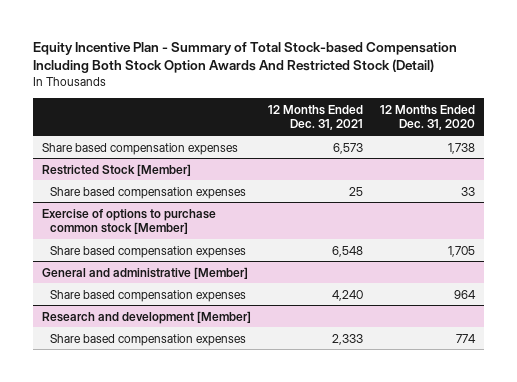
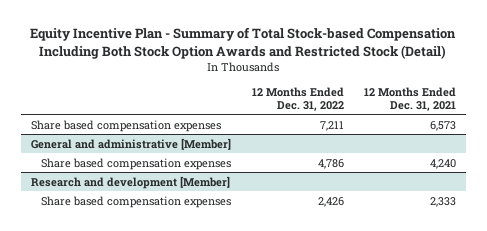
[33,41,458,74] Equity Incentive Plan - Summary of Total Stock-based Compensation Including Both Stock Option Awards And Restricted Stock (Detail) -> [30,27,457,59] Equity Incentive Plan - Summary of Total Stock-based Compensation Including Both Stock Option Awards and Restricted Stock (Detail)
[379,104,475,131] 12 Months Ended Dec. 31, 2020 -> none
none -> [251,86,344,111] 12 Months Ended Dec. 31, 2022
[41,163,191,176] Restricted Stock [Member] -> none
[50,186,247,199] Share based compensation expenses -> none
[41,208,216,234] Exercise of options to purchase common stock [Member] -> none
[50,245,247,258] Share based compensation expenses -> none

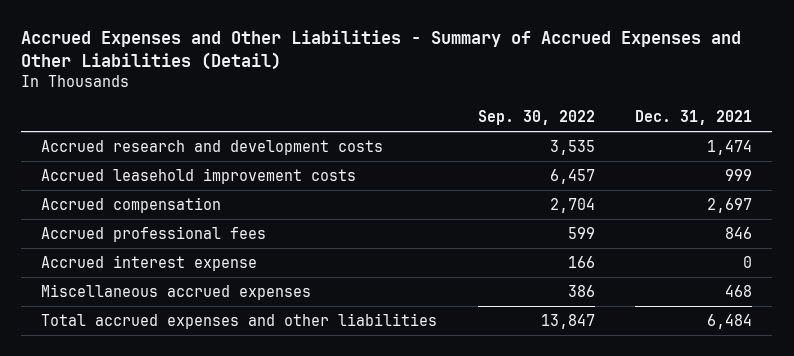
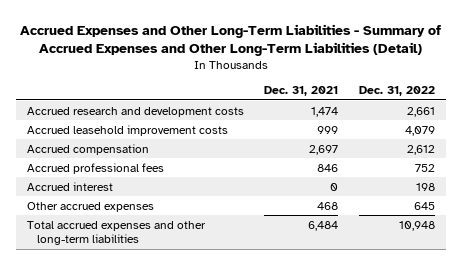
[21,30,742,71] Accrued Expenses and Other Liabilities - Summary of Accrued Expenses and Other Liabilities (Detail) -> [19,23,441,56] Accrued Expenses and Other Long-Term Liabilities - Summary of Accrued Expenses and Other Long-Term Liabilities (Detail)
[477,110,595,126] Sep. 30, 2022 -> none
none -> [359,86,436,97] Dec. 31, 2022
[41,254,258,271] Accrued interest expense -> [26,181,113,191] Accrued interest
[41,283,312,300] Miscellaneous accrued expenses -> [26,201,154,212] Other accrued expenses
[41,312,438,329] Total accrued expenses and other liabilities -> [26,220,206,246] Total accrued expenses and other long-term liabilities

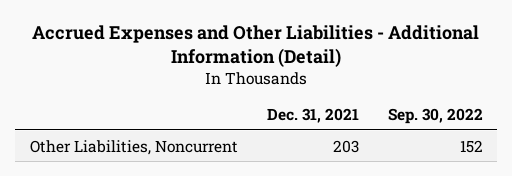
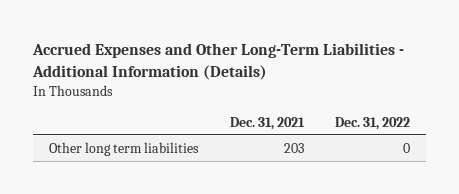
[32,25,480,68] Accrued Expenses and Other Liabilities - Additional Information (Detail) -> [32,42,405,80] Accrued Expenses and Other Long-Term Liabilities - Additional Information (Details)
[387,108,483,125] Sep. 30, 2022 -> none
none -> [335,117,411,131] Dec. 31, 2022
[29,139,238,155] Other Liabilities, Noncurrent -> [48,142,199,157] Other long term liabilities

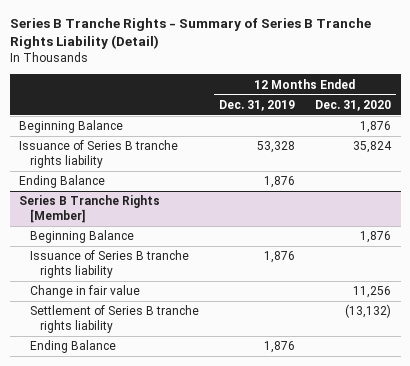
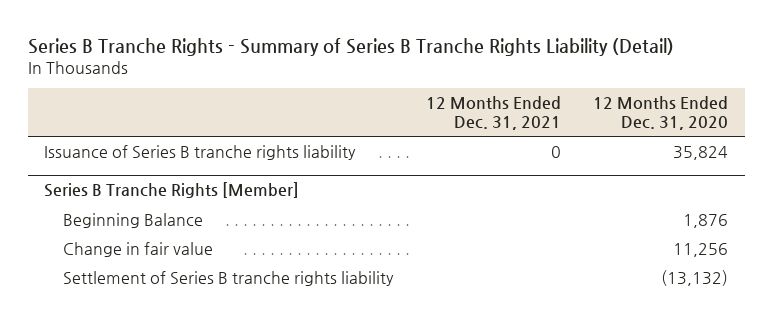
[218,99,295,111] Dec. 31, 2019 -> none
none -> [425,96,561,130] 12 Months Ended Dec. 31, 2021
[19,120,124,134] Beginning Balance -> none
[19,175,106,189] Ending Balance -> none
[29,250,189,279] Issuance of Series B tranche rights liability -> none
[29,340,116,354] Ending Balance -> none

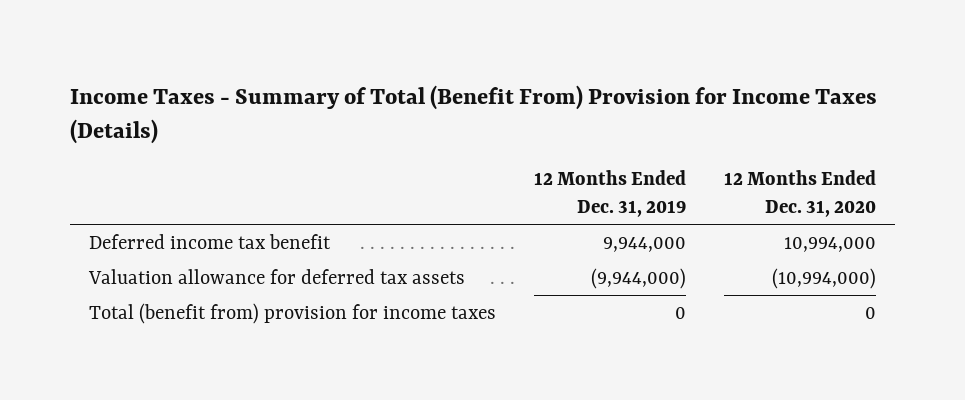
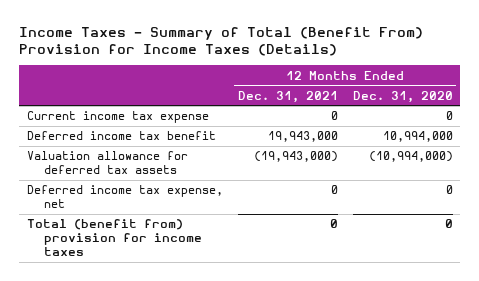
[533,169,686,217] 12 Months Ended Dec. 31, 2019 -> none
none -> [237,90,338,103] Dec. 31, 2021
none -> [26,111,209,124] Current income tax expense
none -> [26,185,223,209] Deferred income tax expense, net

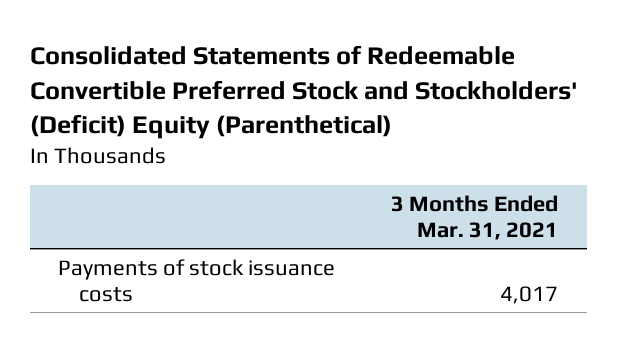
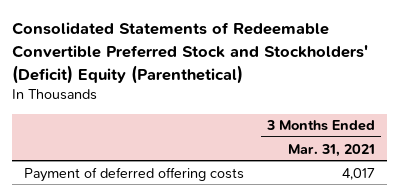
[58,259,336,302] Payments of stock issuance costs -> [23,166,244,182] Payment of deferred offering costs

